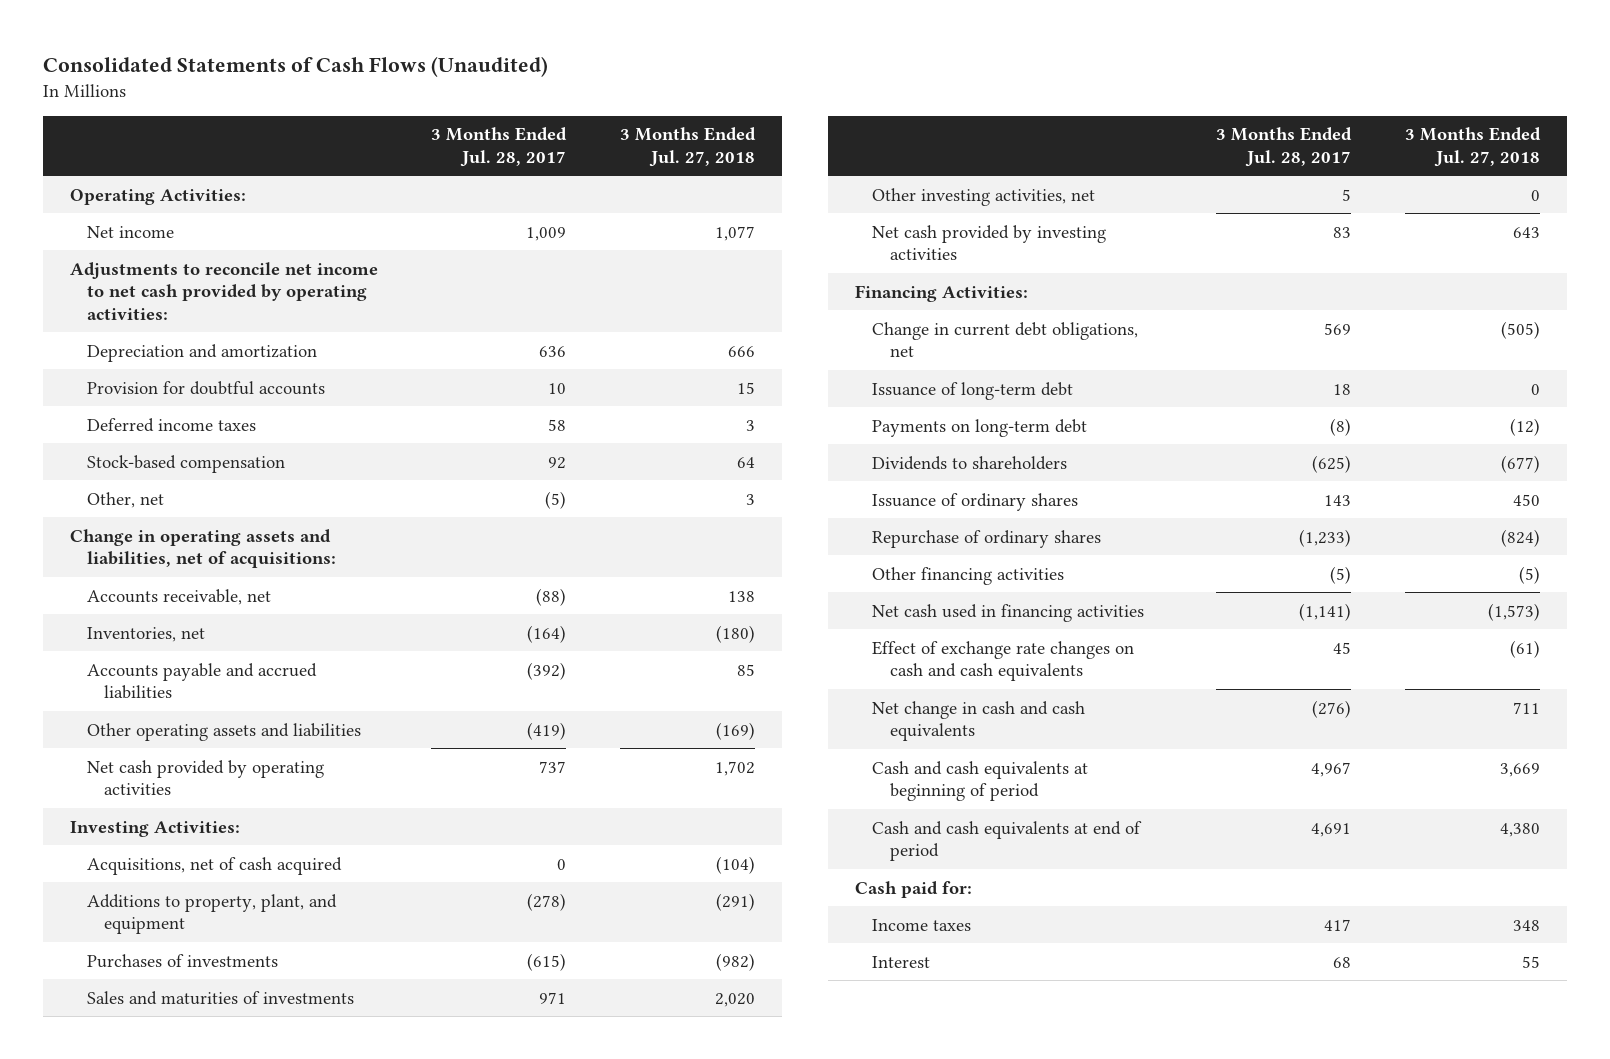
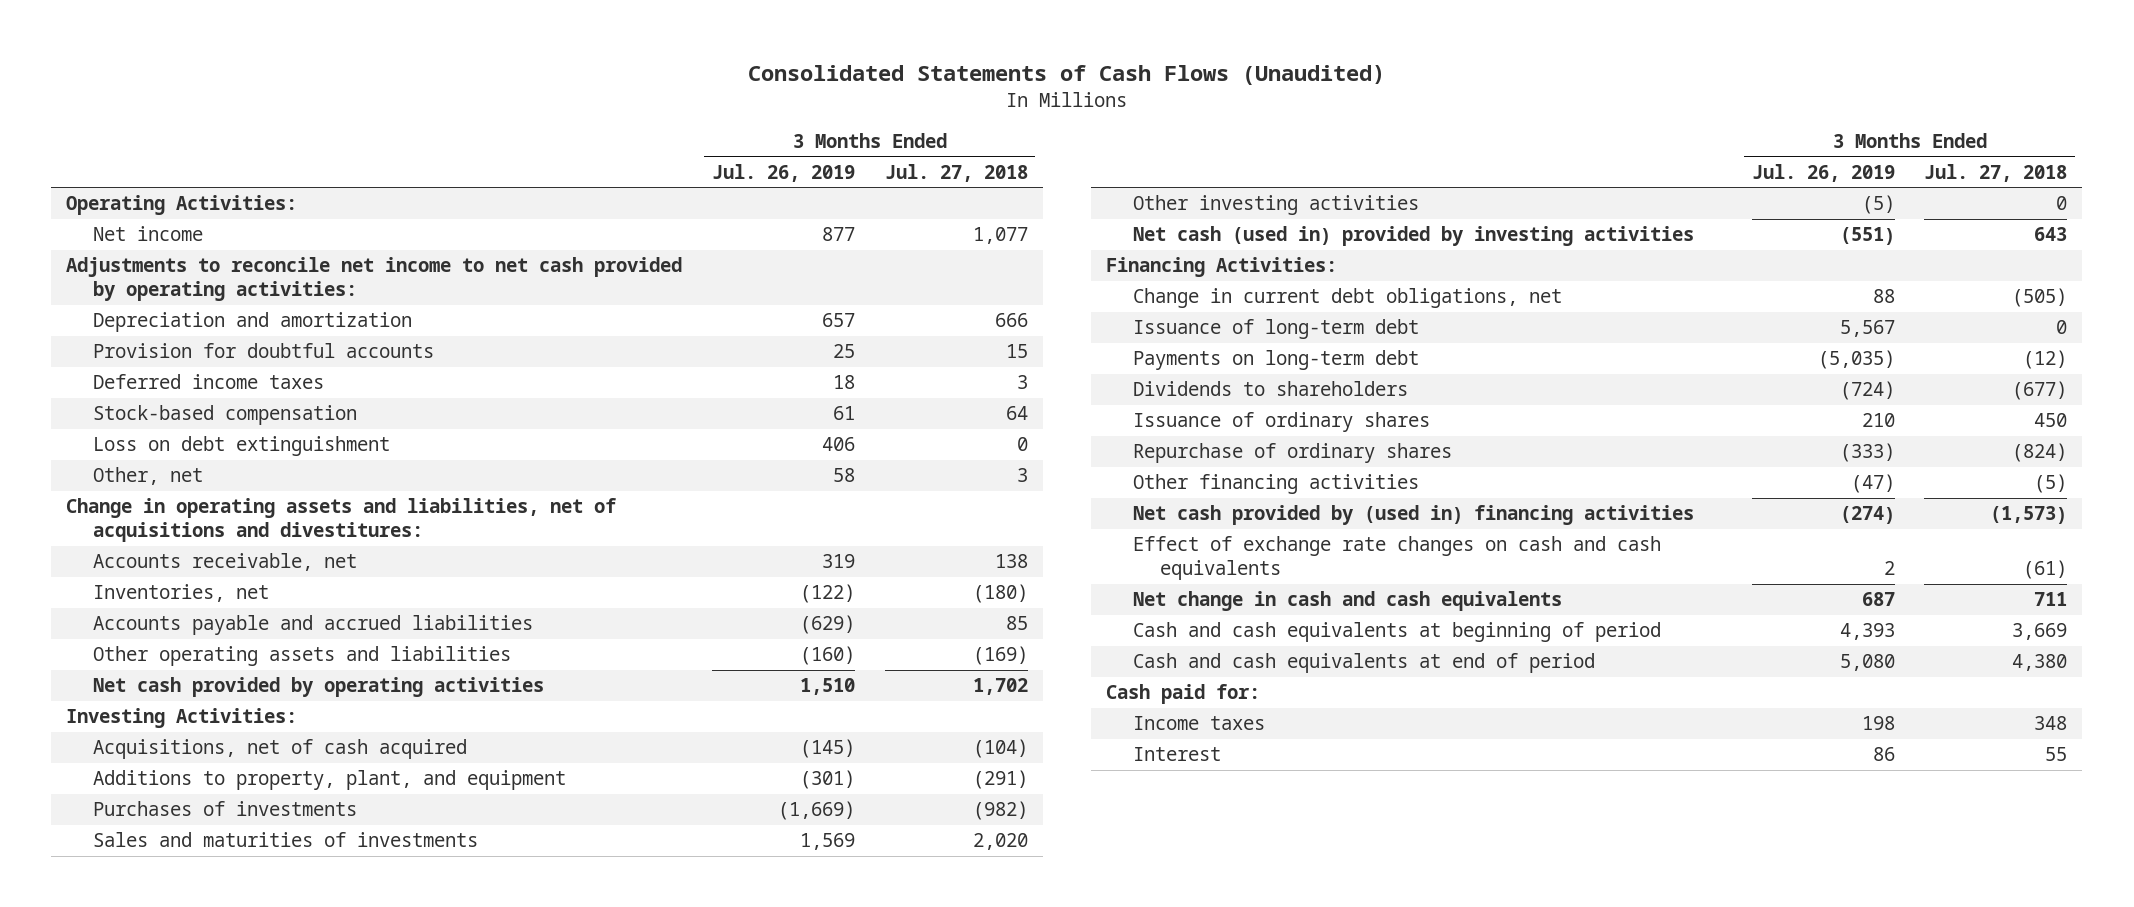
[431,127,568,167] 3 Months Ended Jul. 28, 2017 -> none
none -> [711,163,855,182] Jul. 26, 2019
none -> [93,436,391,457] Loss on debt extinguishment
[69,528,337,569] Change in operating assets and liabilities, net of acquisitions: -> [66,498,618,543] Change in operating assets and liabilities, net of acquisitions and divestitures:
[872,187,1096,206] Other investing activities, net -> [1132,195,1419,216] Other investing activities
[872,224,1107,261] Net cash provided by investing activities -> [1132,226,1694,247] Net cash (used in) provided by investing activities
[872,603,1145,622] Net cash used in financing activities -> [1132,505,1694,526] Net cash provided by (used in) financing activities

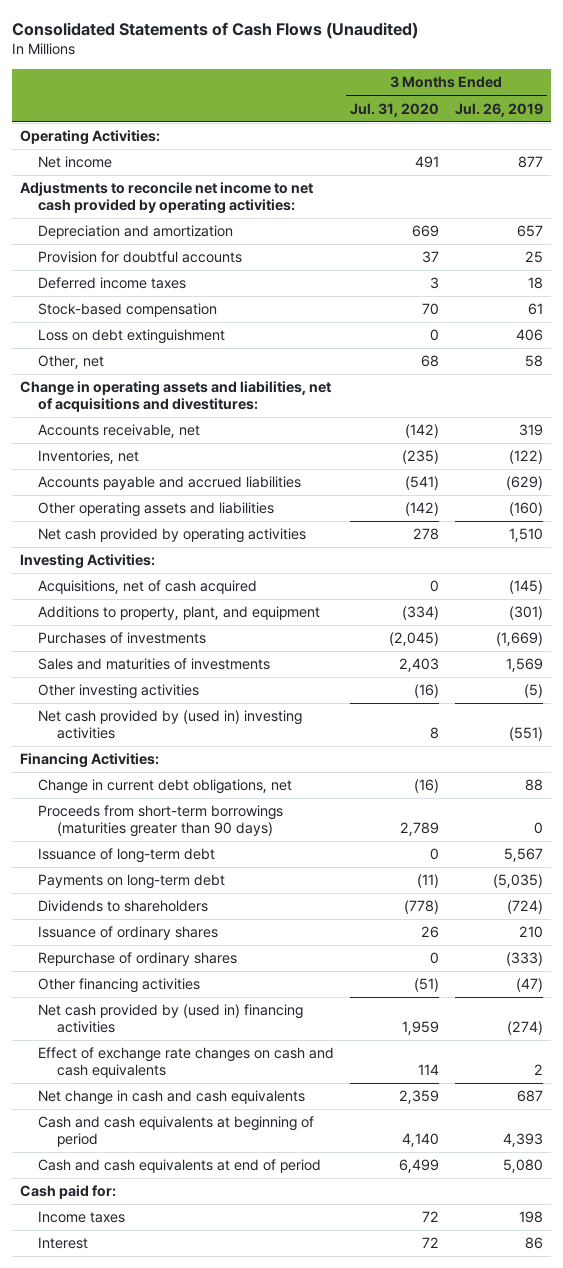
[884,163,1028,182] Jul. 27, 2018 -> none
none -> [350,102,440,117] Jul. 31, 2020
[1132,226,1694,247] Net cash (used in) provided by investing activities -> [38,710,303,740] Net cash provided by (used in) investing activities
none -> [38,805,284,838] Proceeds from short-term borrowings (maturities greater than 90 days)

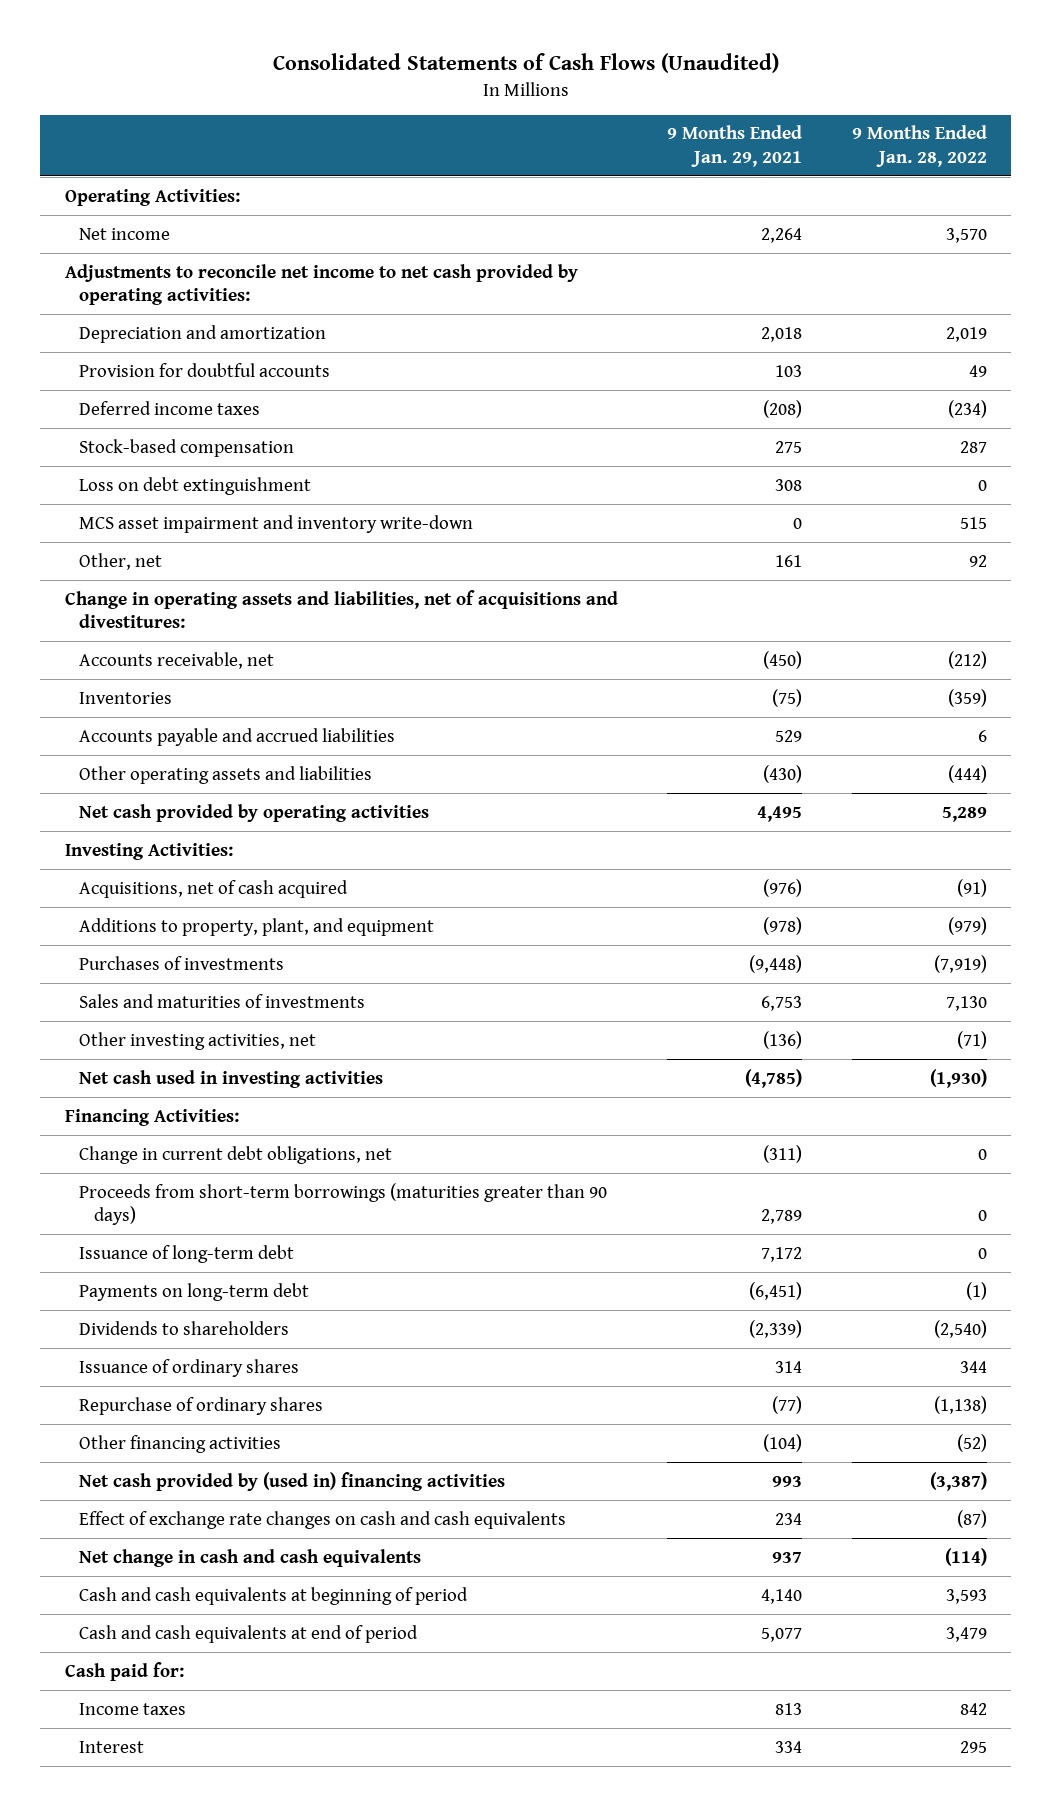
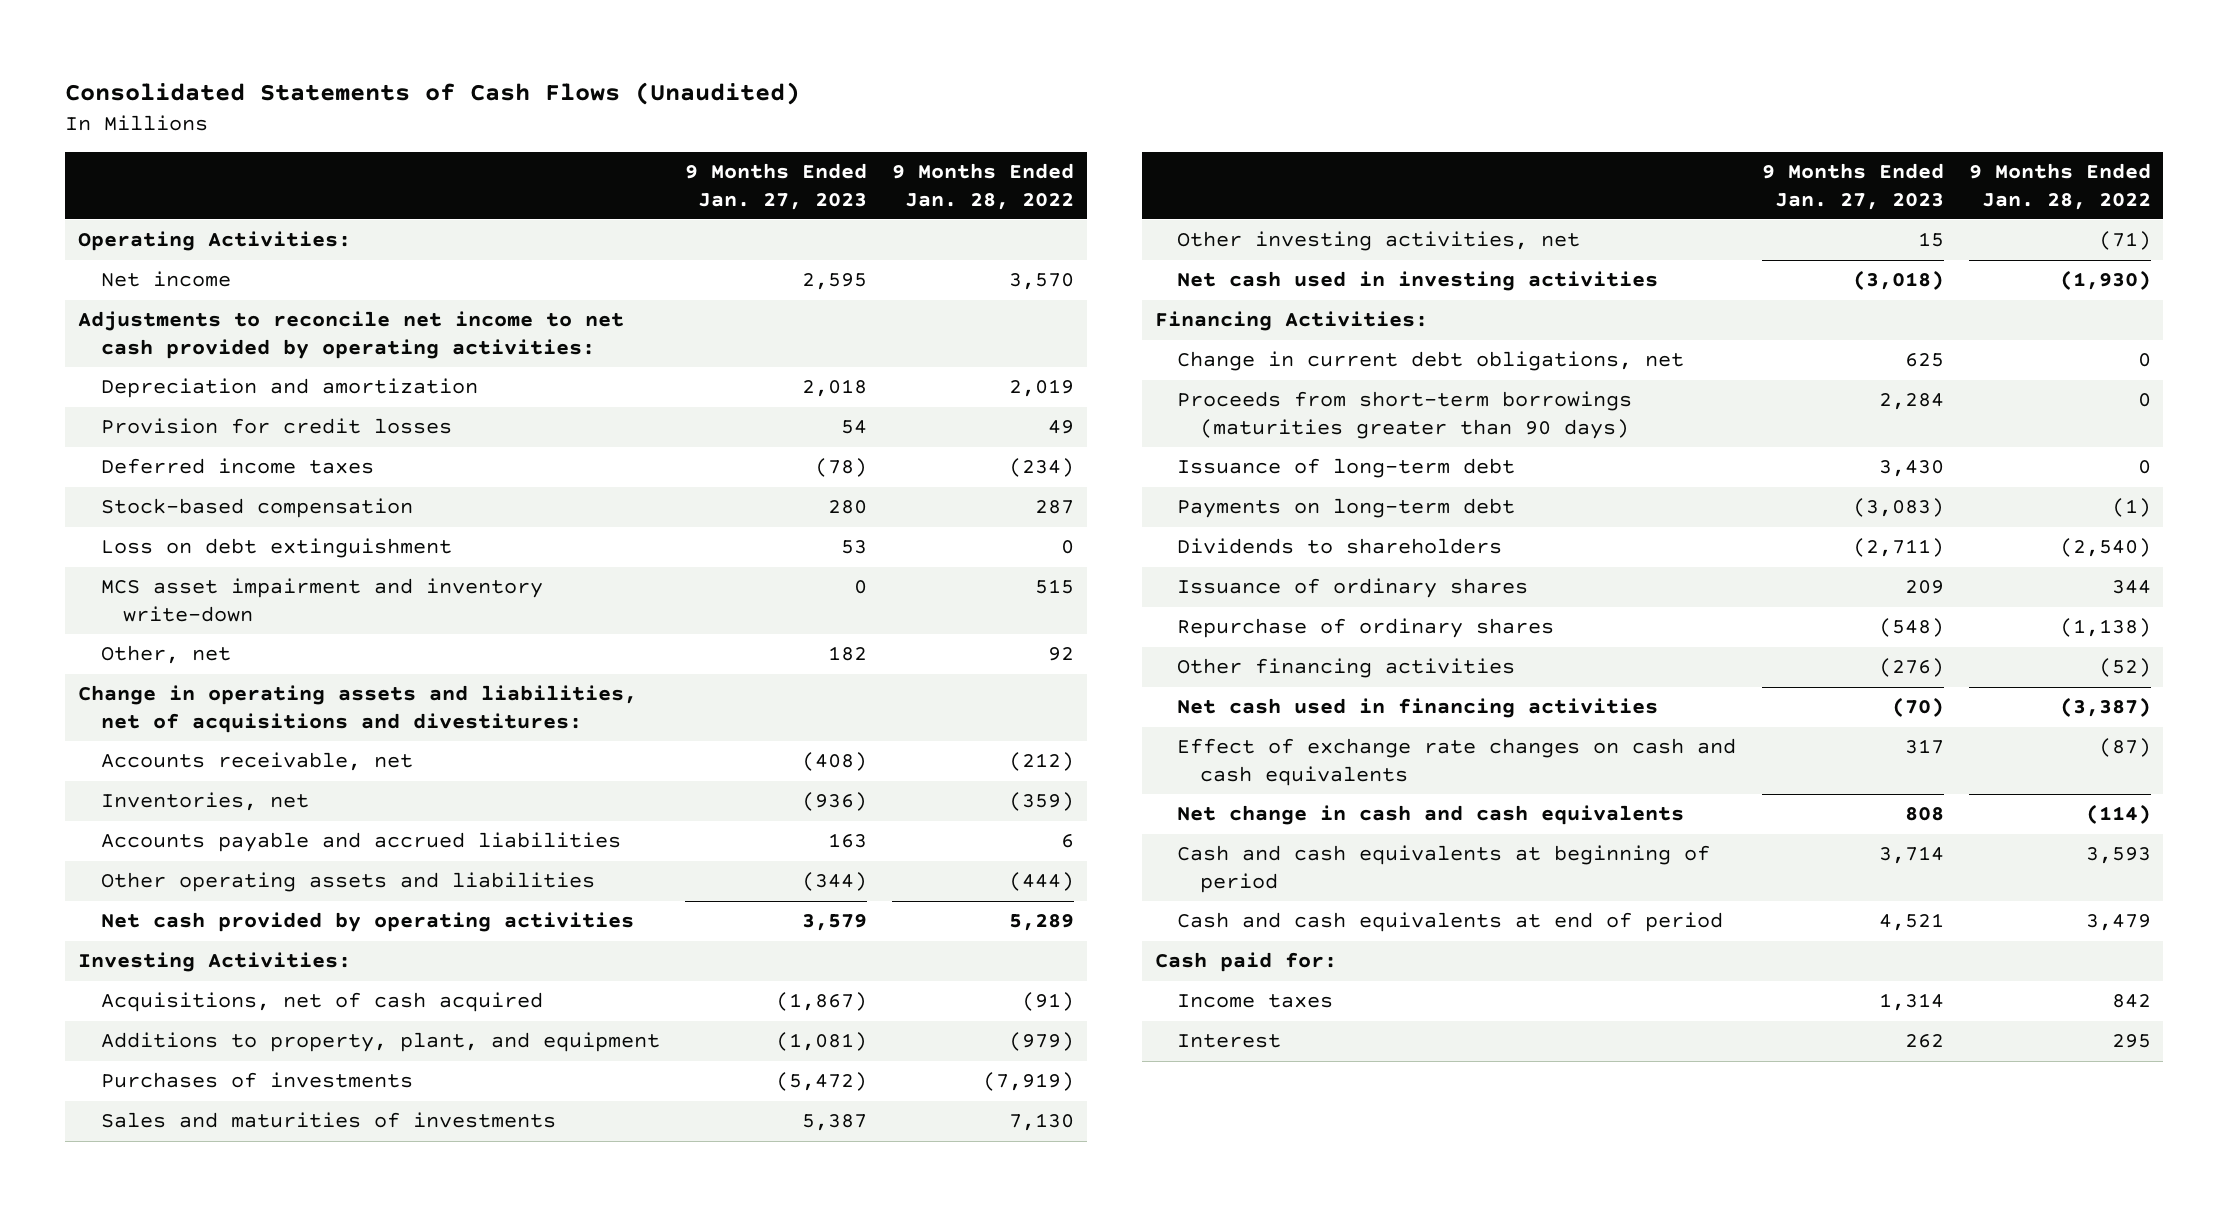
[667,125,803,167] 9 Months Ended Jan. 29, 2021 -> none
none -> [684,163,867,210] 9 Months Ended Jan. 27, 2023
[79,362,331,377] Provision for doubtful accounts -> [100,418,452,435] Provision for credit losses
[79,691,173,704] Inventories -> [100,792,309,812] Inventories, net
[79,1471,506,1491] Net cash provided by (used in) financing activities -> [1177,698,1659,719] Net cash used in financing activities

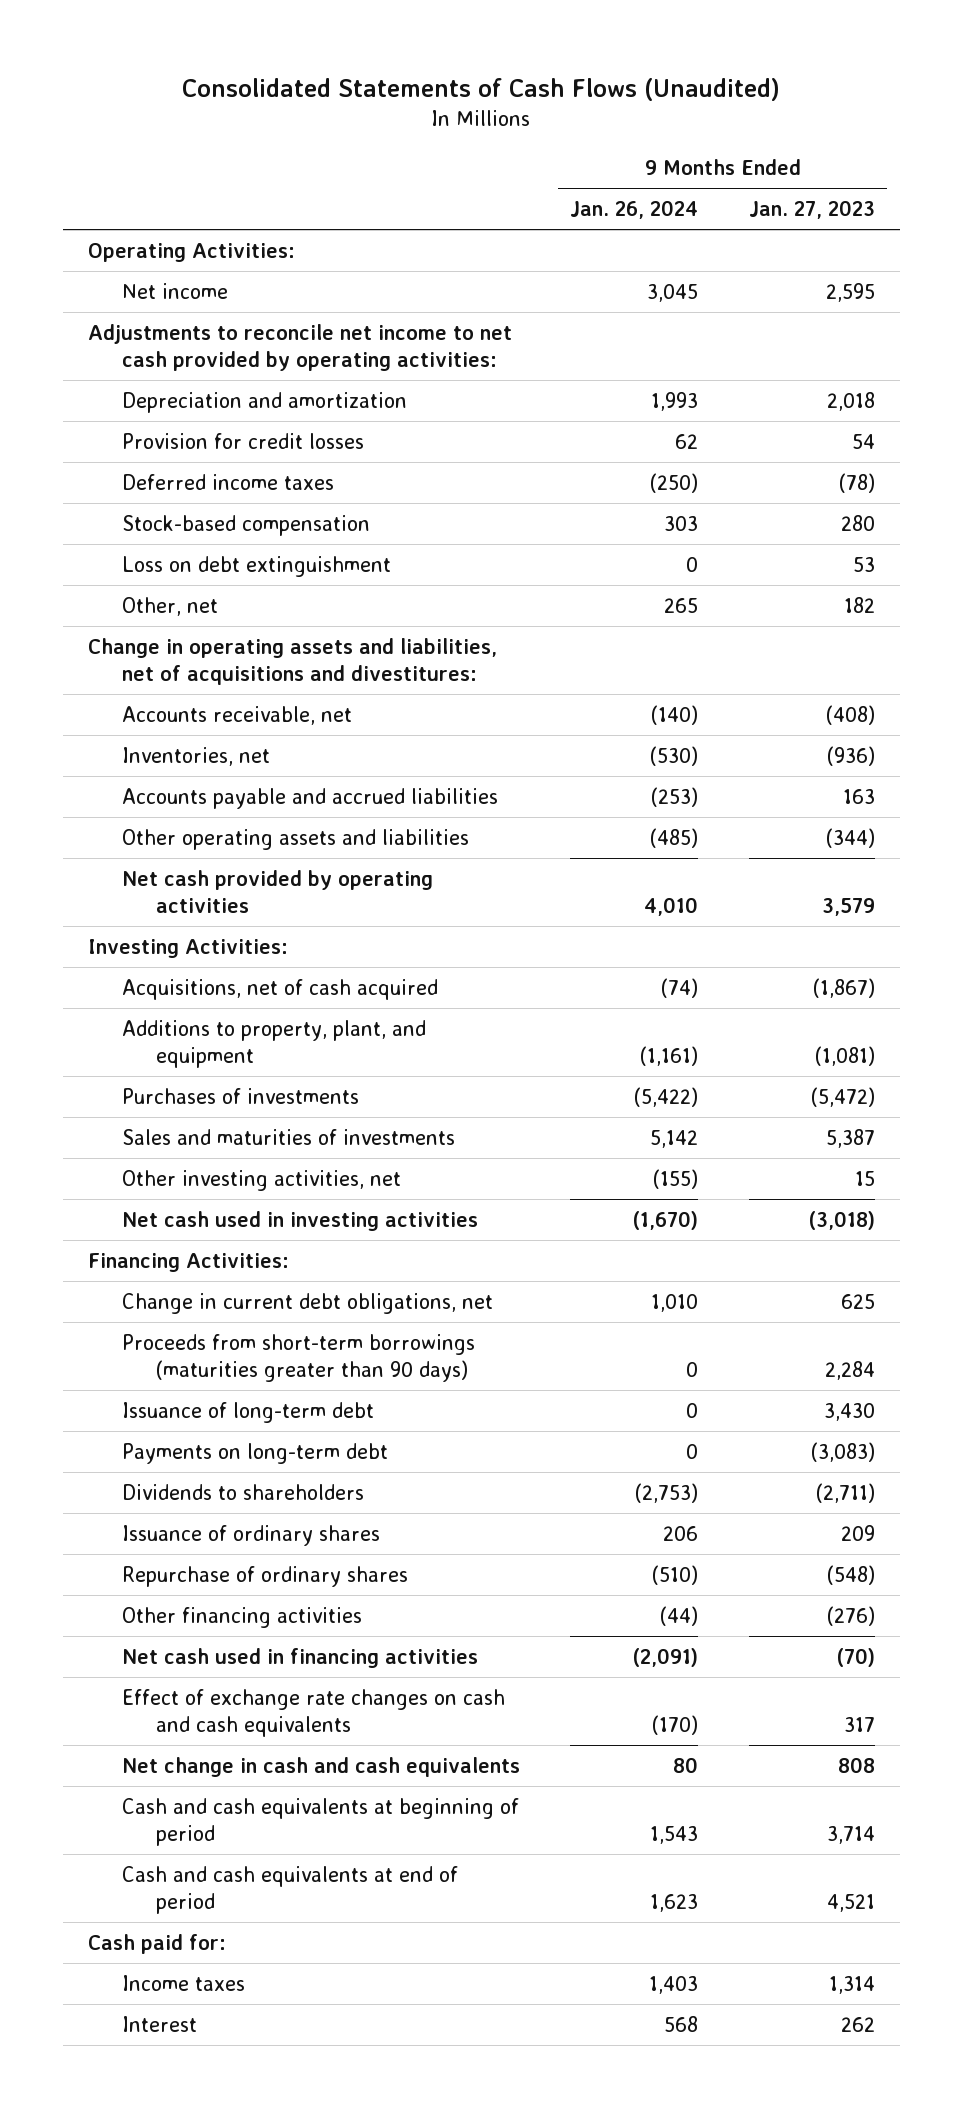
[892,163,1075,210] 9 Months Ended Jan. 28, 2022 -> none
none -> [570,200,699,220] Jan. 26, 2024
[100,578,543,622] MCS asset impairment and inventory write-down -> none

